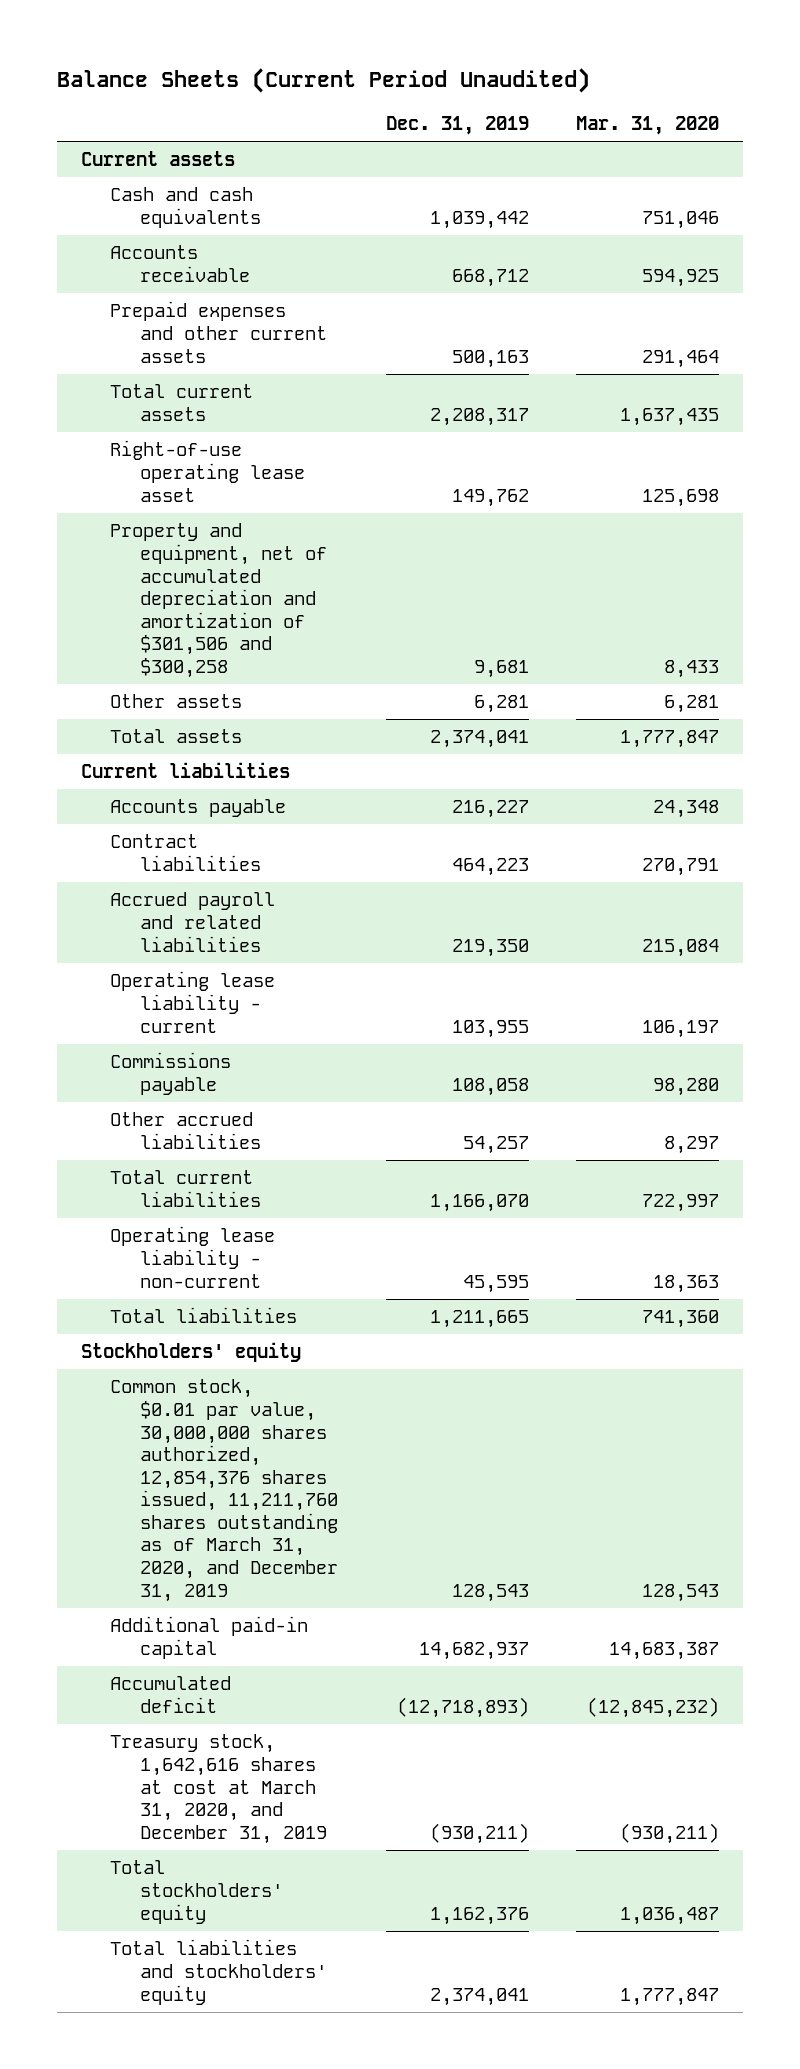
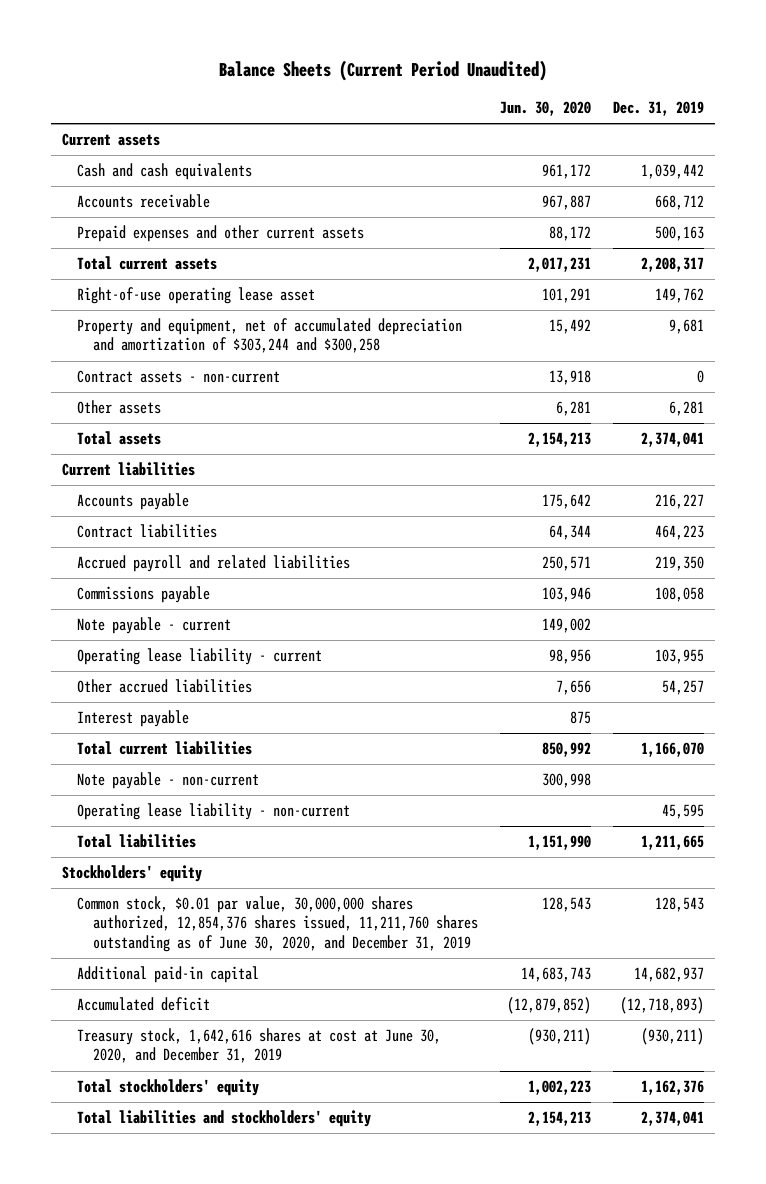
[576,116,720,136] Mar. 31, 2020 -> none
none -> [499,101,591,117] Jun. 30, 2020
[110,523,328,678] Property and equipment, net of accumulated depreciation and amortization of $301,506 and $300,258 -> [77,318,463,354] Property and equipment, net of accumulated depreciation and amortization of $303,244 and $300,258
none -> [77,370,281,384] Contract assets - non-current
none -> [77,617,232,635] Note payable - current
[110,971,276,1033] Operating lease liability - current -> [77,648,323,666] Operating lease liability - current
none -> [77,710,190,728] Interest payable
none -> [77,772,260,790] Note payable - non-current
[110,1379,339,1602] Common stock, $0.01 par value, 30,000,000 shares authorized, 12,854,376 shares issued, 11,211,760 shares outstanding as of March 31, 2020, and December 31, 2019 -> [77,896,478,952] Common stock, $0.01 par value, 30,000,000 shares authorized, 12,854,376 shares issued, 11,211,760 shares outstanding as of June 30, 2020, and December 31, 2019
[110,1734,328,1844] Treasury stock, 1,642,616 shares at cost at March 31, 2020, and December 31, 2019 -> [77,1028,442,1064] Treasury stock, 1,642,616 shares at cost at June 30, 2020, and December 31, 2019

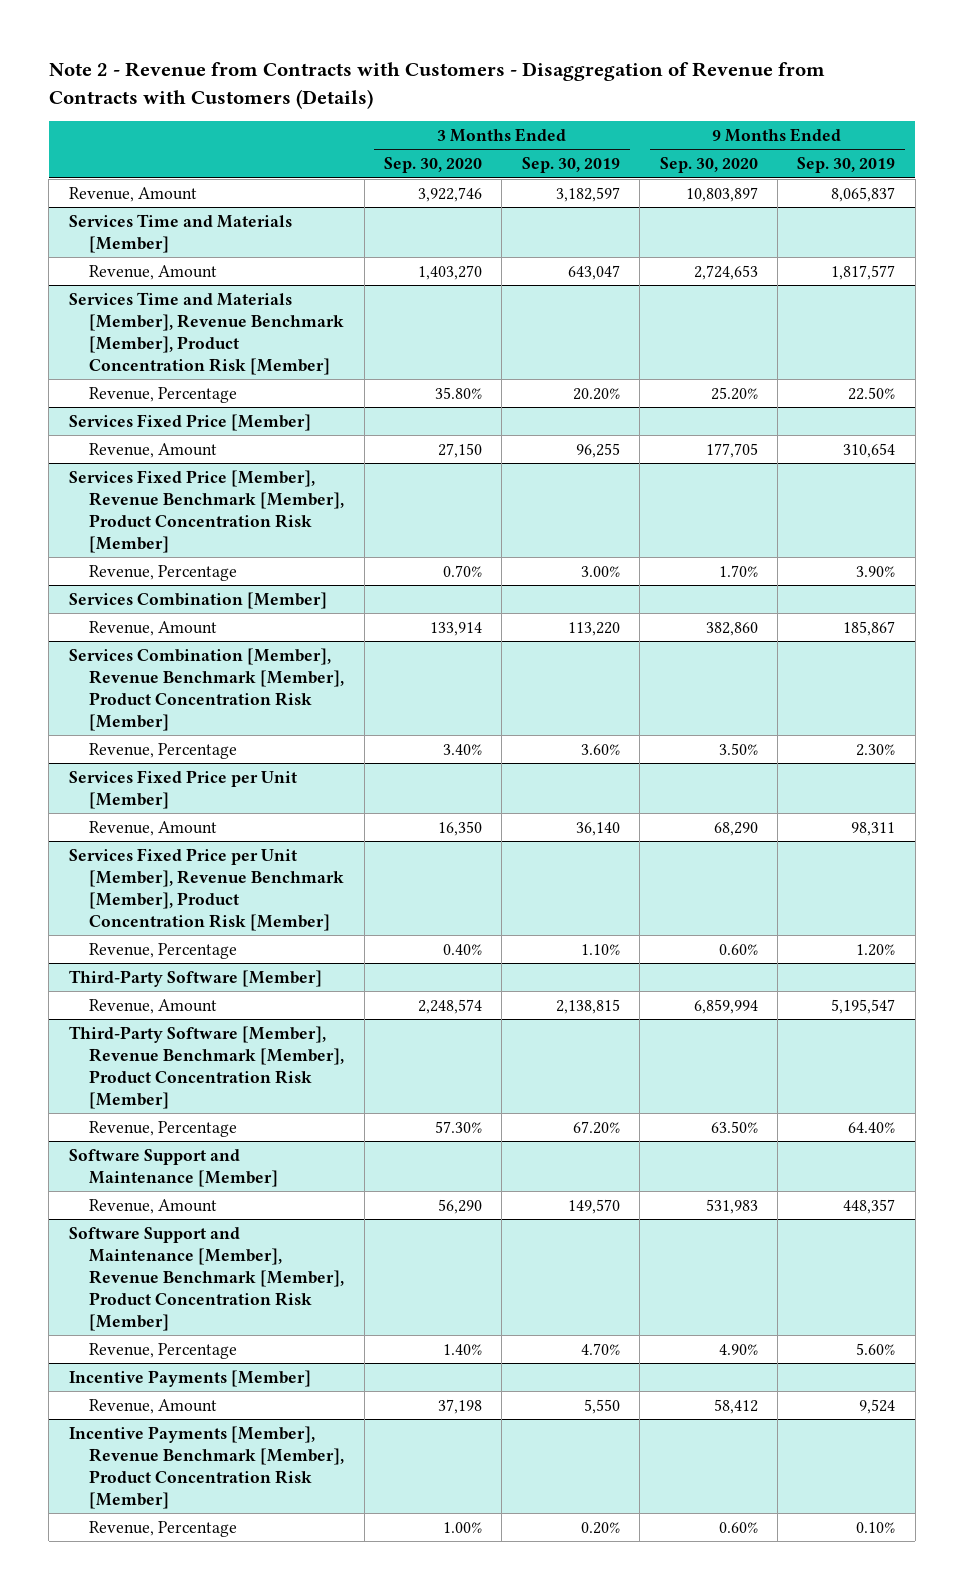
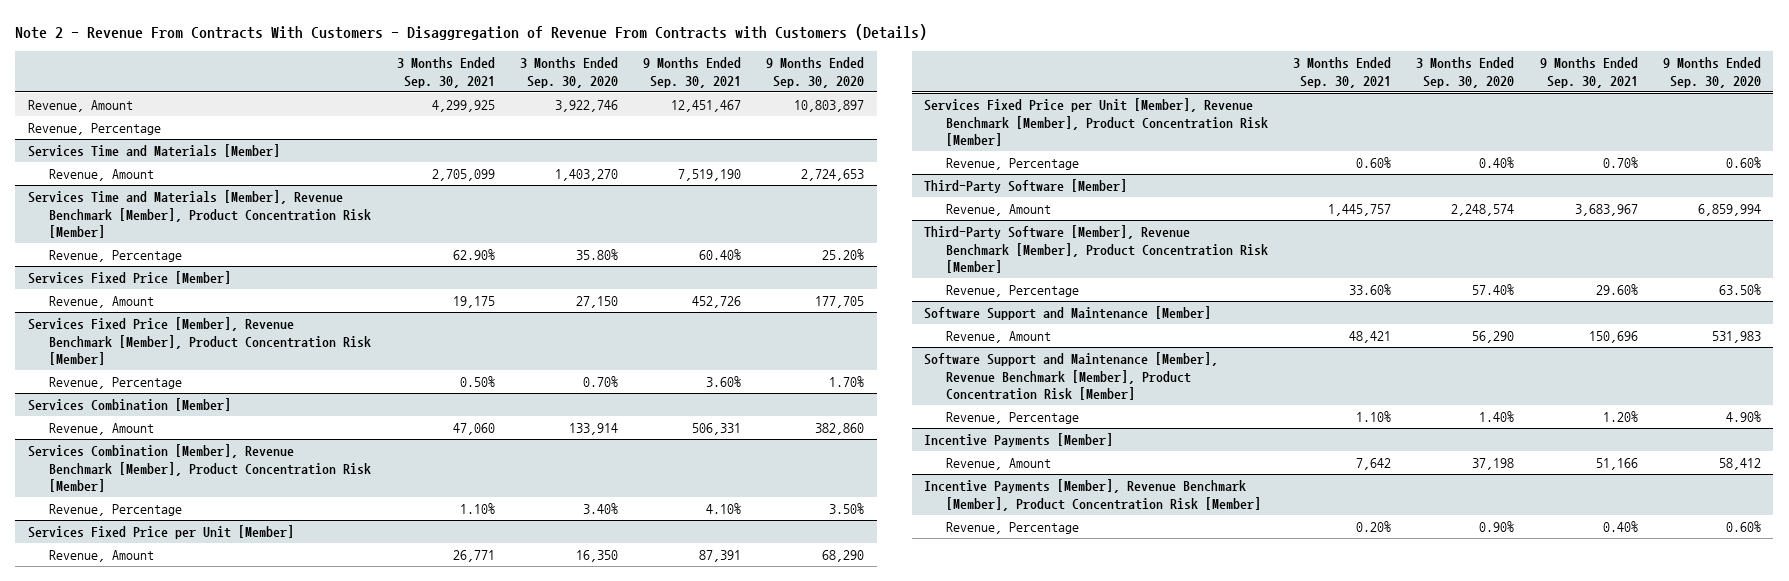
[48,62,825,109] Note 2 - Revenue from Contracts with Customers - Disaggregation of Revenue from Contracts with Customers (Details) -> [15,24,928,41] Note 2 - Revenue From Contracts With Customers - Disaggregation of Revenue From Contracts with Customers (Details)
[521,157,620,174] Sep. 30, 2019 -> none
[797,157,896,174] Sep. 30, 2019 -> none
none -> [396,57,495,88] 3 Months Ended Sep. 30, 2021
none -> [643,57,742,88] 9 Months Ended Sep. 30, 2021
none -> [28,123,162,136] Revenue, Percentage
[435,1120,483,1133] 57.30% -> [1472,284,1515,296] 57.40%
[443,1521,483,1533] 1.00% -> [1479,521,1515,533] 0.90%

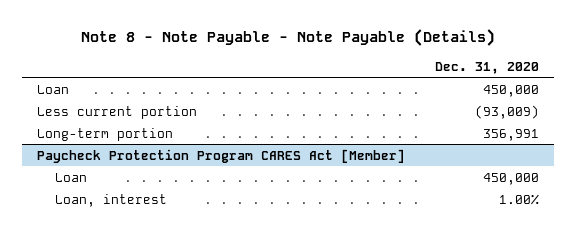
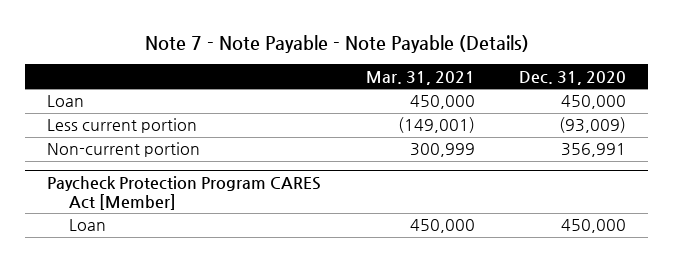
[81,29,496,47] Note 8 - Note Payable - Note Payable (Details) -> [144,35,529,54] Note 7 - Note Payable - Note Payable (Details)
none -> [365,70,475,85] Mar. 31, 2021
[36,127,173,141] Long-term portion -> [47,142,201,158] Non-current portion
[55,193,168,207] Loan, interest -> none

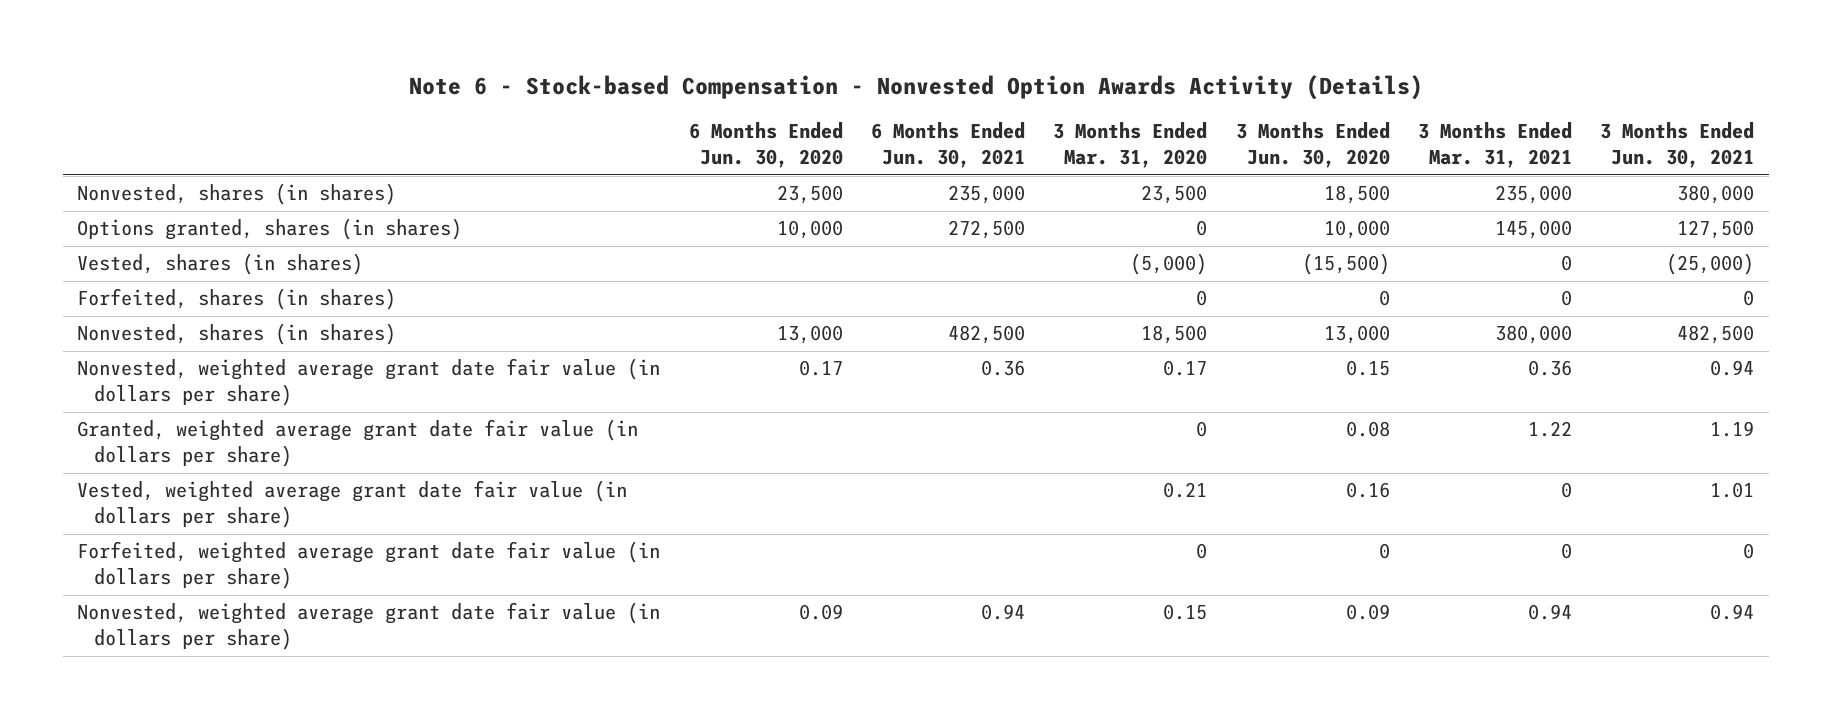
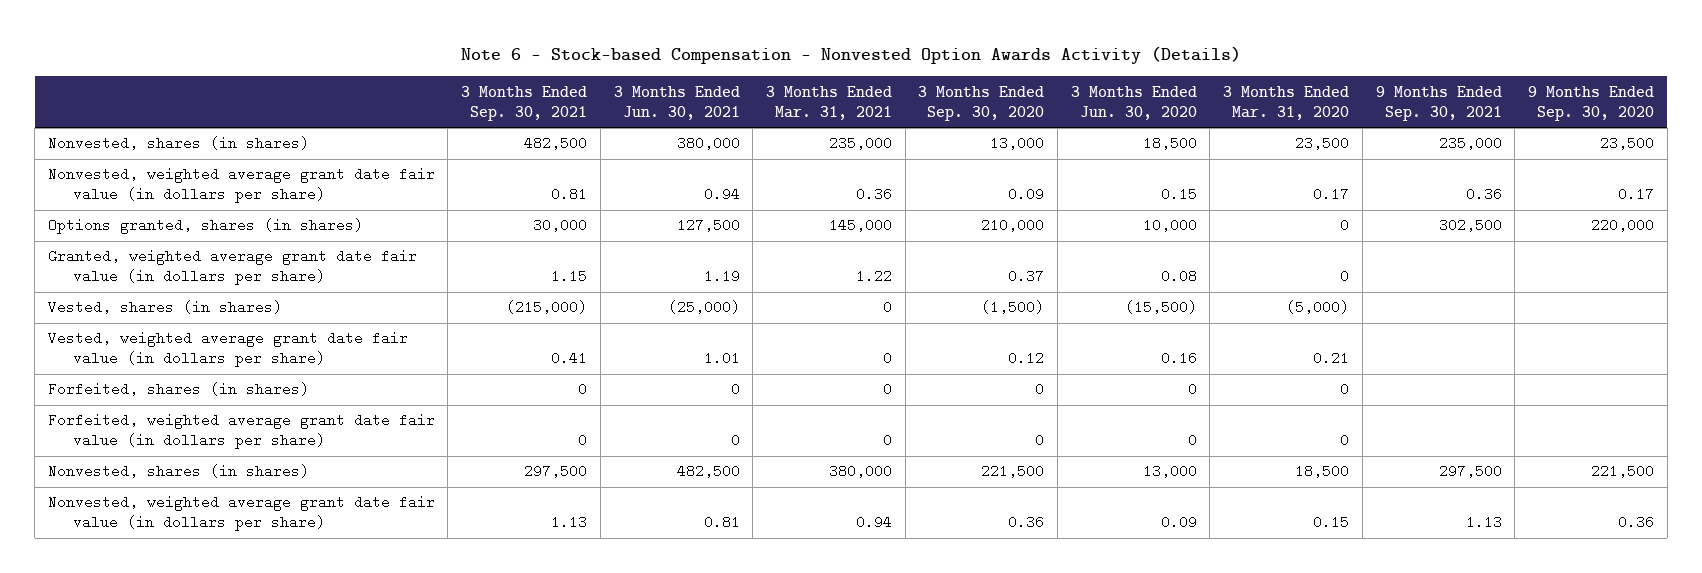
[688,122,843,169] 6 Months Ended Jun. 30, 2020 -> none
[871,122,1026,169] 6 Months Ended Jun. 30, 2021 -> none
none -> [461,85,588,121] 3 Months Ended Sep. 30, 2021
none -> [918,85,1045,121] 3 Months Ended Sep. 30, 2020
none -> [1375,85,1502,121] 9 Months Ended Sep. 30, 2021
none -> [1527,85,1654,121] 9 Months Ended Sep. 30, 2020
[77,218,463,241] Options granted, shares (in shares) -> [47,218,363,235] Options granted, shares (in shares)
[77,253,364,276] Vested, shares (in shares) -> [47,300,282,315] Vested, shares (in shares)
[77,288,397,311] Forfeited, shares (in shares) -> [47,382,309,397] Forfeited, shares (in shares)
[77,323,397,346] Nonvested, shares (in shares) -> [47,464,309,479] Nonvested, shares (in shares)
[1710,604,1755,621] 0.94 -> [703,515,740,530] 0.81

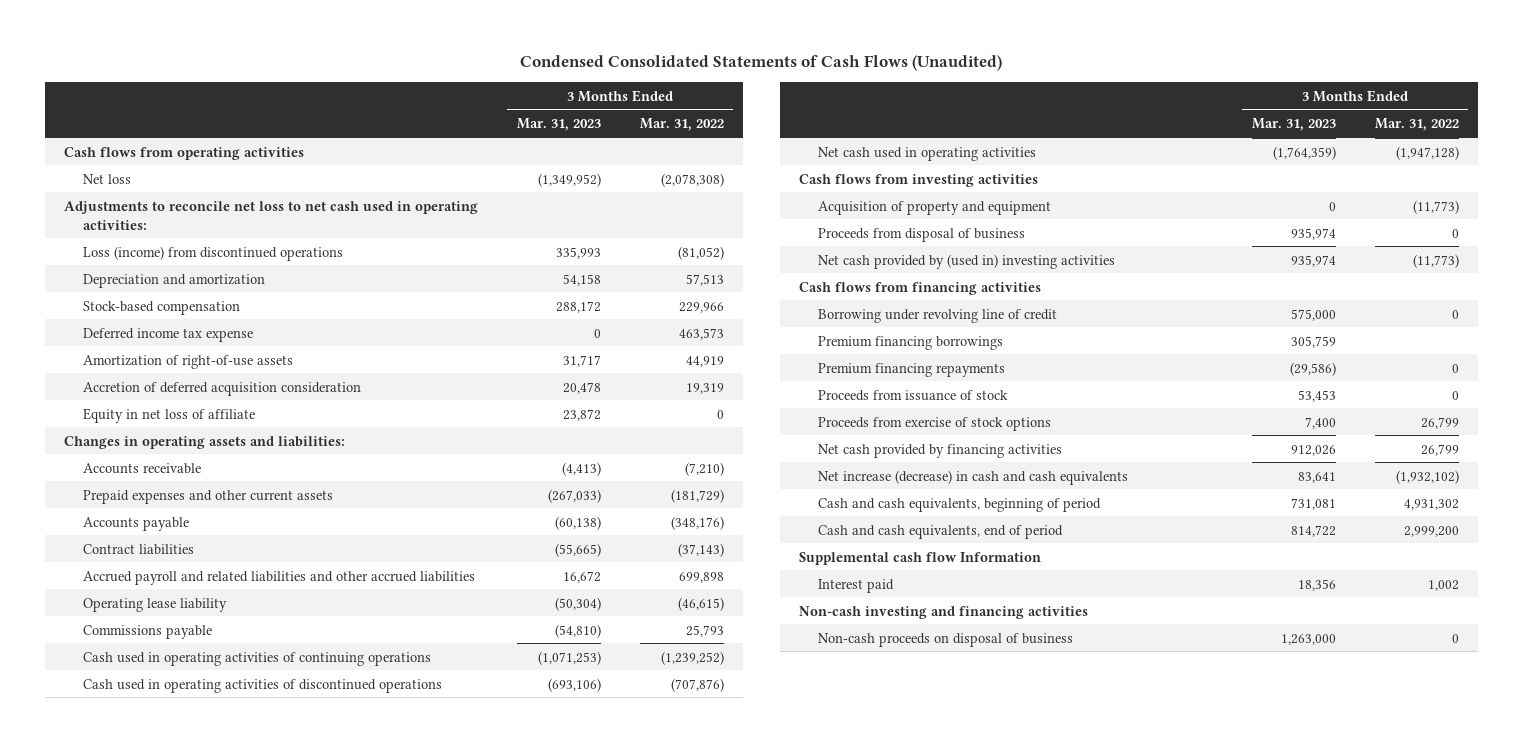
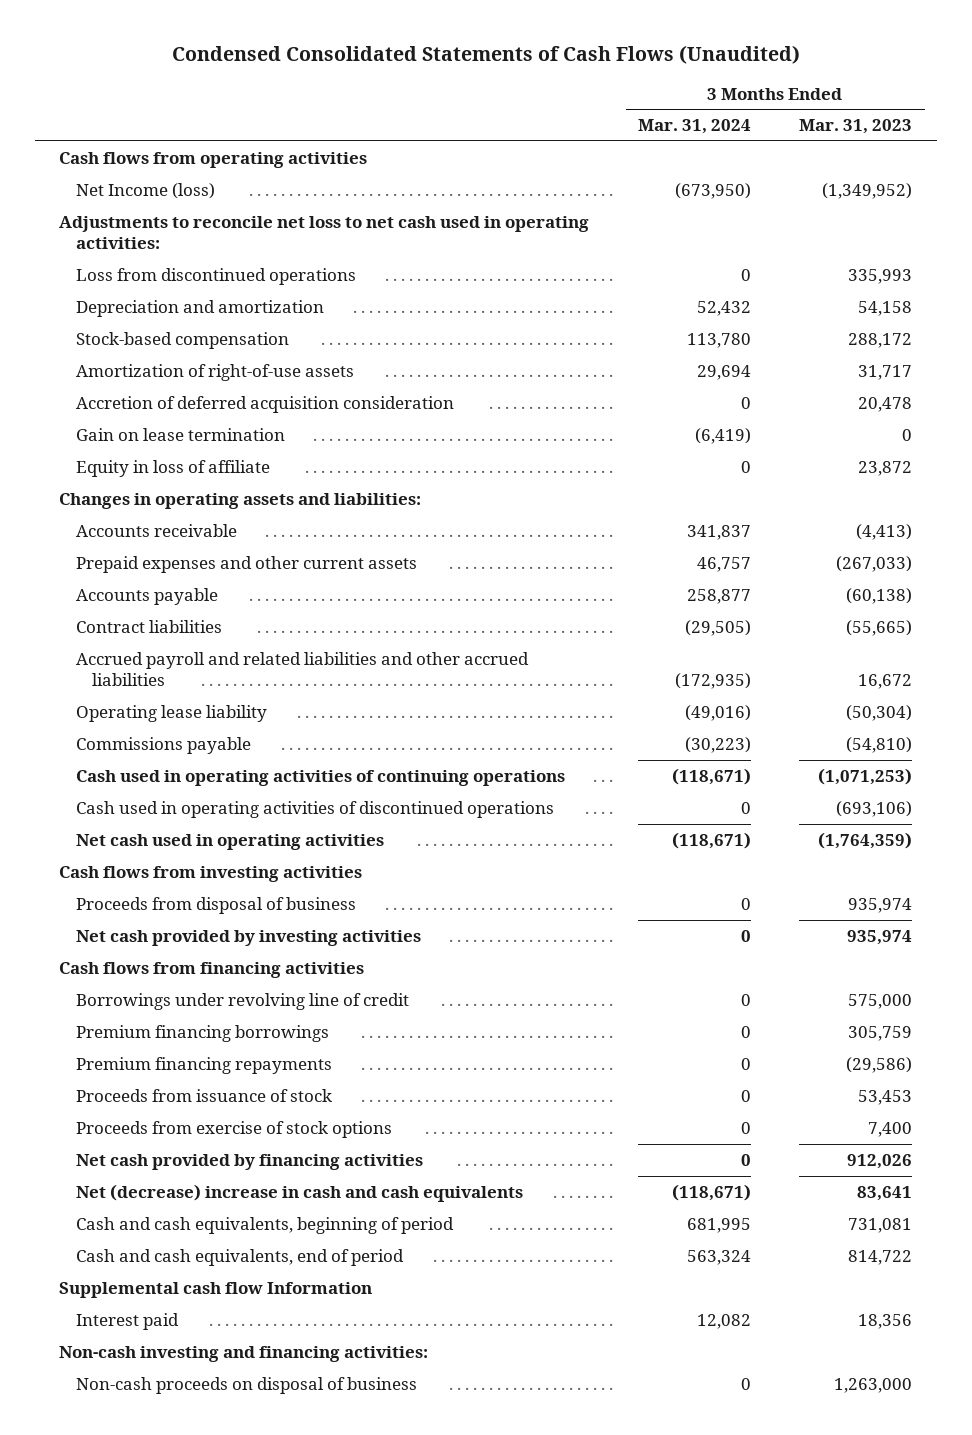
[639,118,724,132] Mar. 31, 2022 -> none
none -> [637,119,751,135] Mar. 31, 2024
[82,173,131,184] Net loss -> [75,182,215,199] Net Income (loss)
[82,245,343,261] Loss (income) from discontinued operations -> [75,267,356,285] Loss from discontinued operations
[82,327,253,342] Deferred income tax expense -> none
none -> [75,427,285,441] Gain on lease termination
[82,407,255,423] Equity in net loss of affiliate -> [75,459,270,477] Equity in loss of affiliate
[818,200,1052,215] Acquisition of property and equipment -> none
[818,253,1116,269] Net cash provided by (used in) investing activities -> [75,929,421,946] Net cash provided by investing activities
[818,308,1058,323] Borrowing under revolving line of credit -> [75,992,409,1010] Borrowings under revolving line of credit
[818,469,1129,485] Net increase (decrease) in cash and cash equivalents -> [75,1183,523,1202] Net (decrease) increase in cash and cash equivalents
[799,605,1089,619] Non-cash investing and financing activities -> [59,1345,429,1362] Non-cash investing and financing activities:

